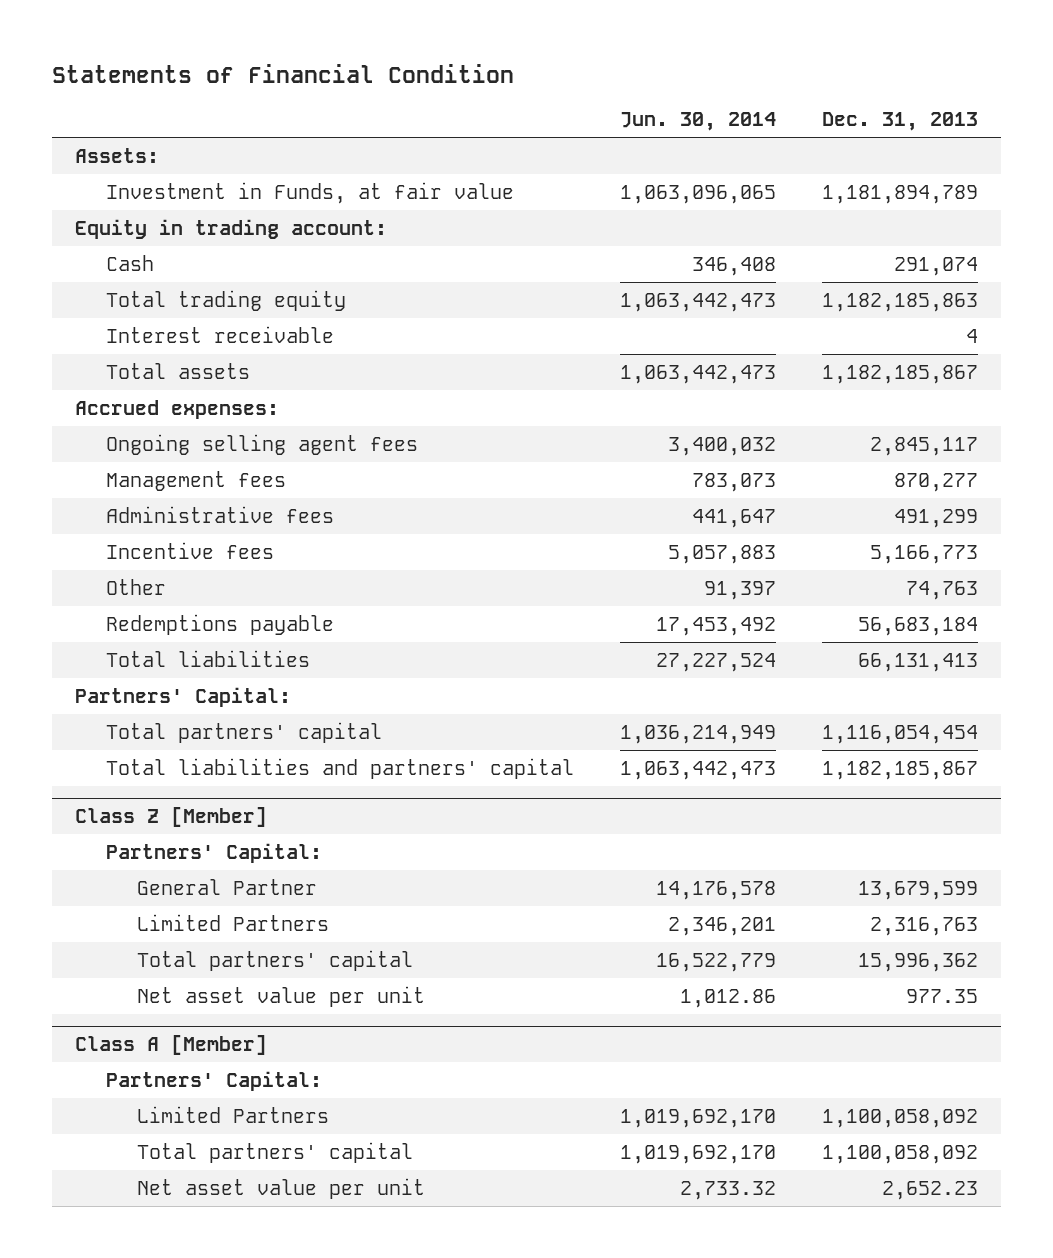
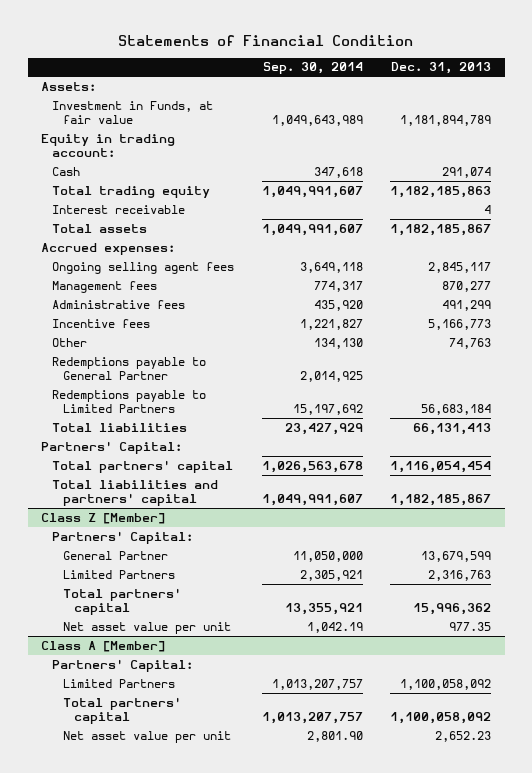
[619,112,776,132] Jun. 30, 2014 -> none
none -> [262,62,363,75] Sep. 30, 2014
none -> [52,356,207,380] Redemptions payable to General Partner
[106,613,335,635] Redemptions payable -> [52,389,207,413] Redemptions payable to Limited Partners

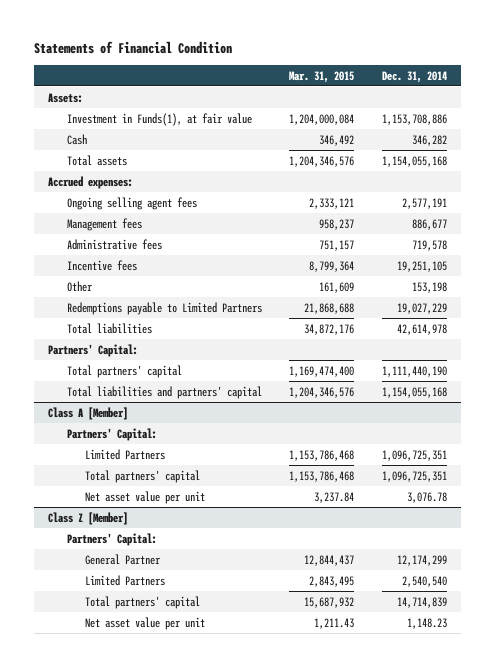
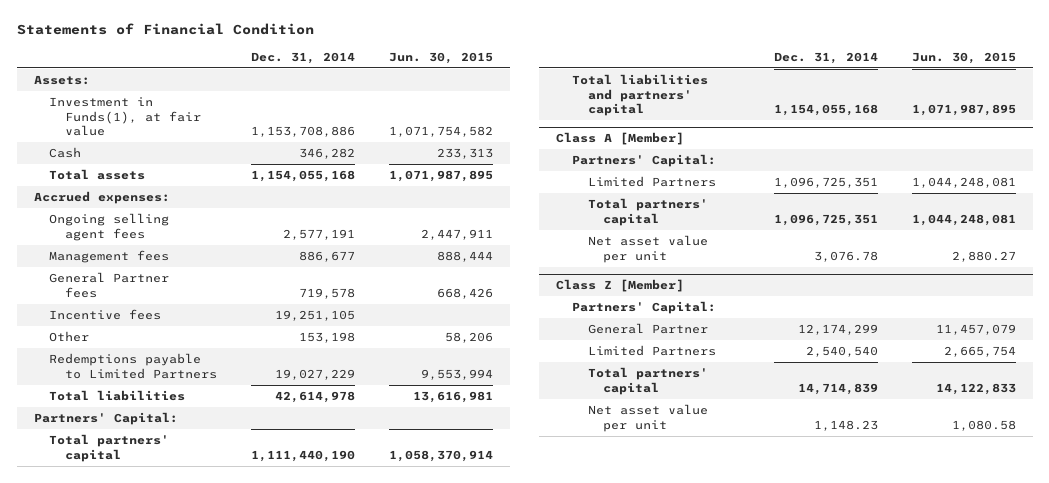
[289,70,355,83] Mar. 31, 2015 -> none
none -> [389,51,494,64] Jun. 30, 2015
[66,238,162,250] Administrative fees -> [49,271,170,298] General Partner fees

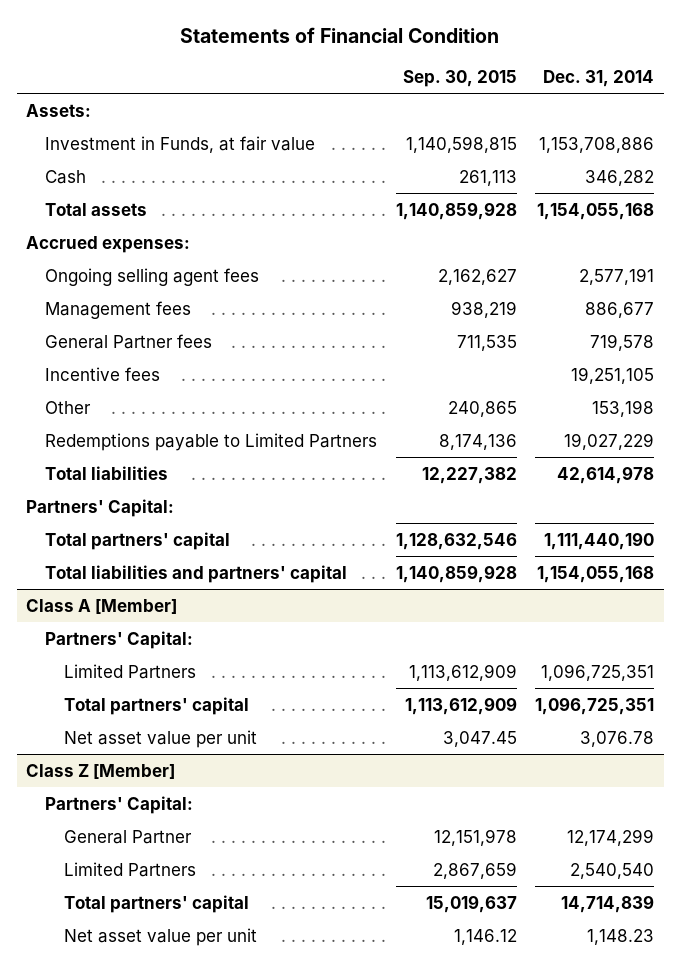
[389,51,494,64] Jun. 30, 2015 -> none
none -> [402,69,517,87] Sep. 30, 2015
[49,96,202,137] Investment in Funds(1), at fair value -> [45,135,316,153] Investment in Funds, at fair value

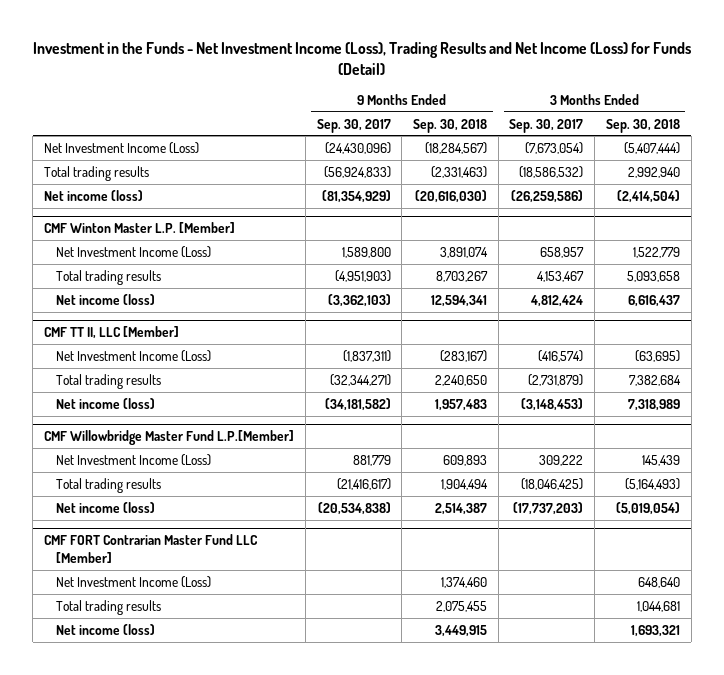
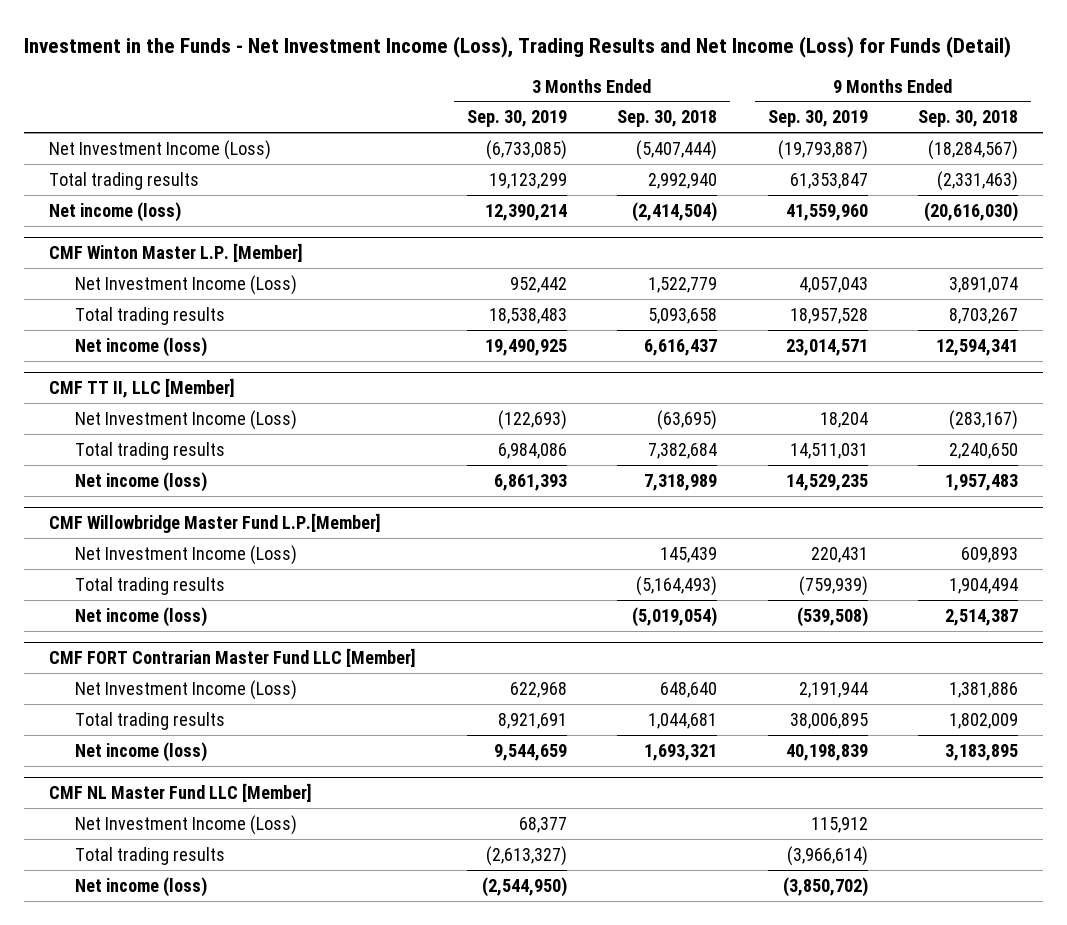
[316,118,391,133] Sep. 30, 2017 -> none
[509,118,584,133] Sep. 30, 2017 -> none
none -> [466,110,567,128] Sep. 30, 2019
none -> [767,110,868,128] Sep. 30, 2019
[440,576,487,588] 1,374,460 -> [949,681,1019,698] 1,381,886
[435,600,487,612] 2,075,455 -> [949,712,1019,729] 1,802,009
[434,624,487,637] 3,449,915 -> [945,743,1019,761] 3,183,895
none -> [49,783,313,803] CMF NL Master Fund LLC [Member]
none -> [75,814,298,835] Net Investment Income (Loss)
none -> [75,846,226,865] Total trading results
none -> [75,876,208,897] Net income (loss)

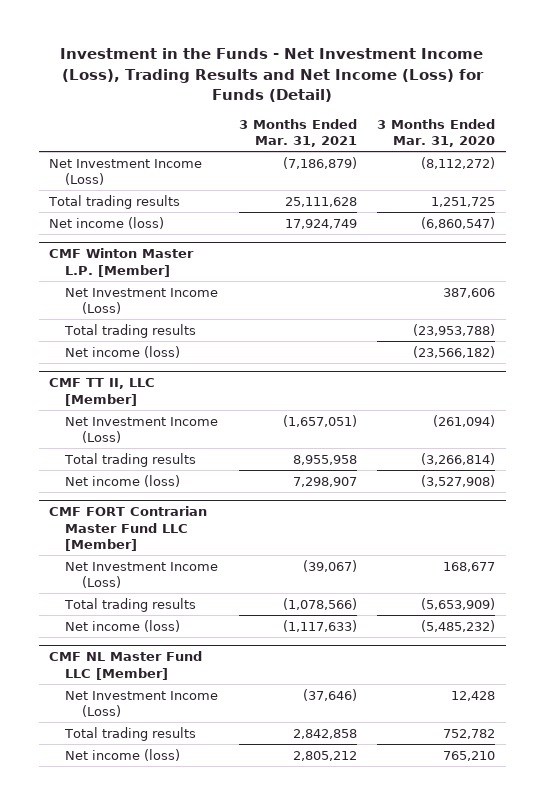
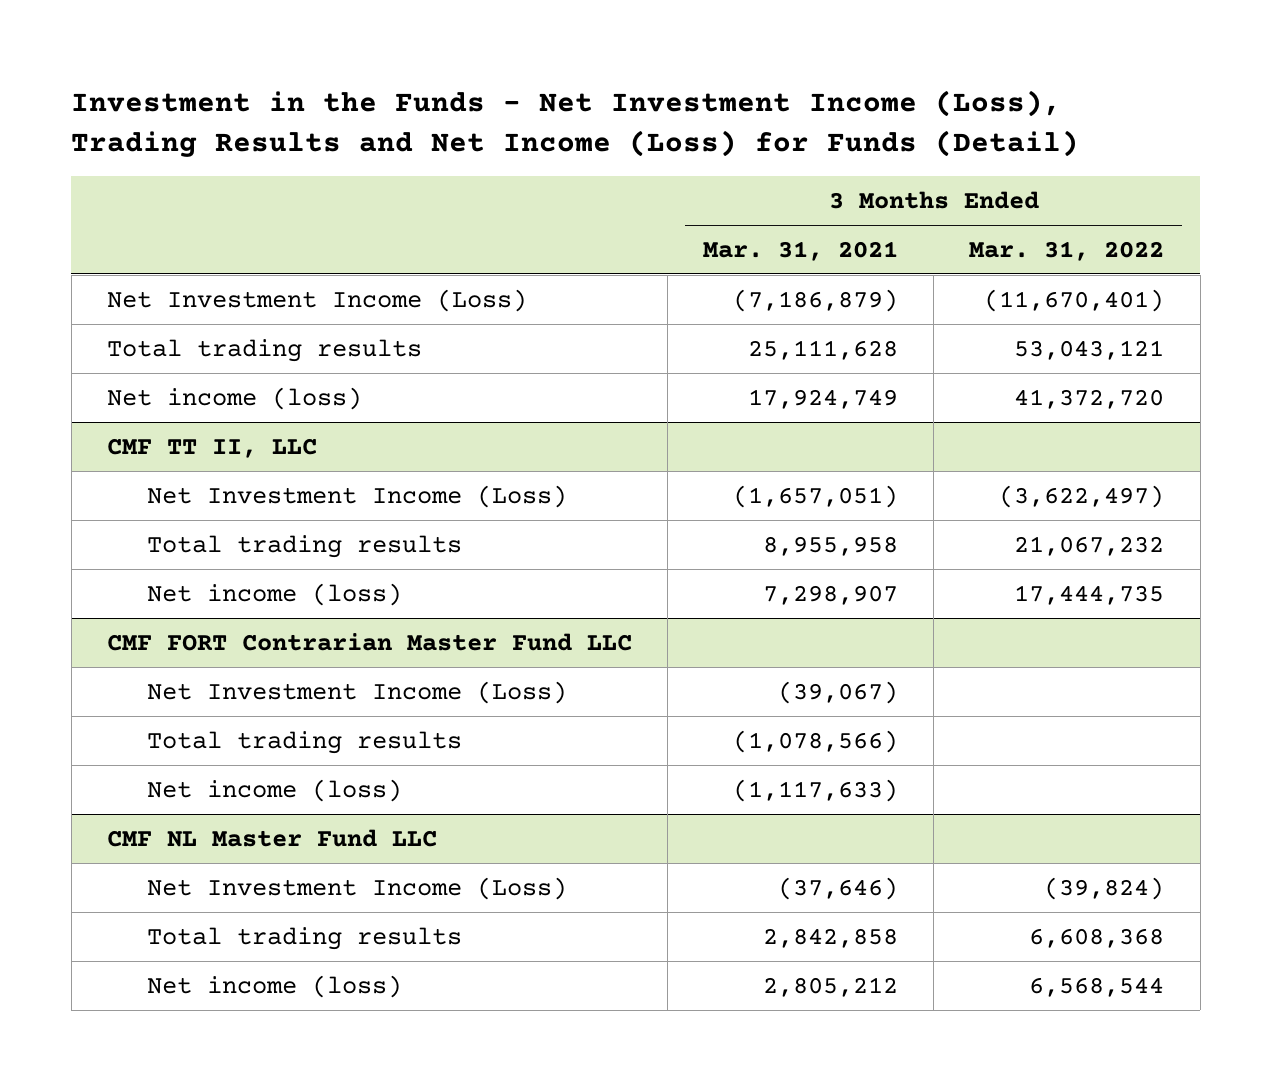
[377,118,496,148] 3 Months Ended Mar. 31, 2020 -> none
none -> [969,240,1165,261] Mar. 31, 2022
[49,247,195,277] CMF Winton Master L.P. [Member] -> none
[65,287,219,315] Net Investment Income (Loss) -> none
[64,323,197,338] Total trading results -> none
[65,345,181,358] Net income (loss) -> none
[49,377,156,406] CMF TT II, LLC [Member] -> [106,437,317,458] CMF TT II, LLC
[49,505,208,552] CMF FORT Contrarian Master Fund LLC [Member] -> [106,632,632,651] CMF FORT Contrarian Master Fund LLC
[49,650,203,680] CMF NL Master Fund LLC [Member] -> [106,828,437,847] CMF NL Master Fund LLC

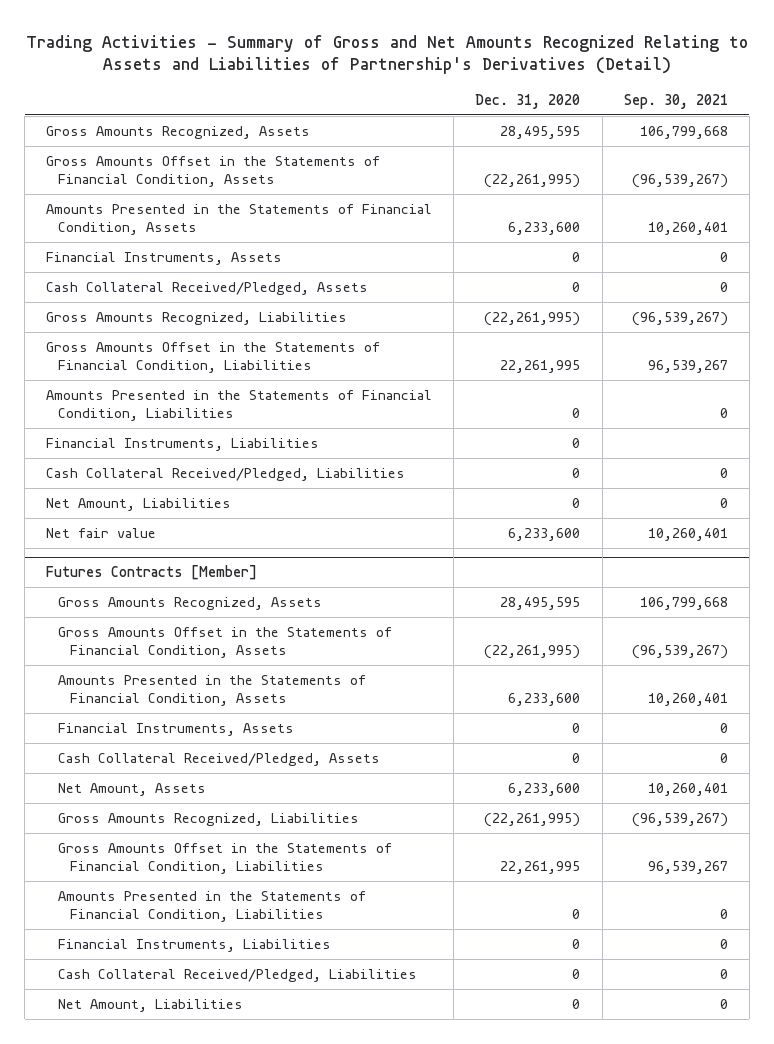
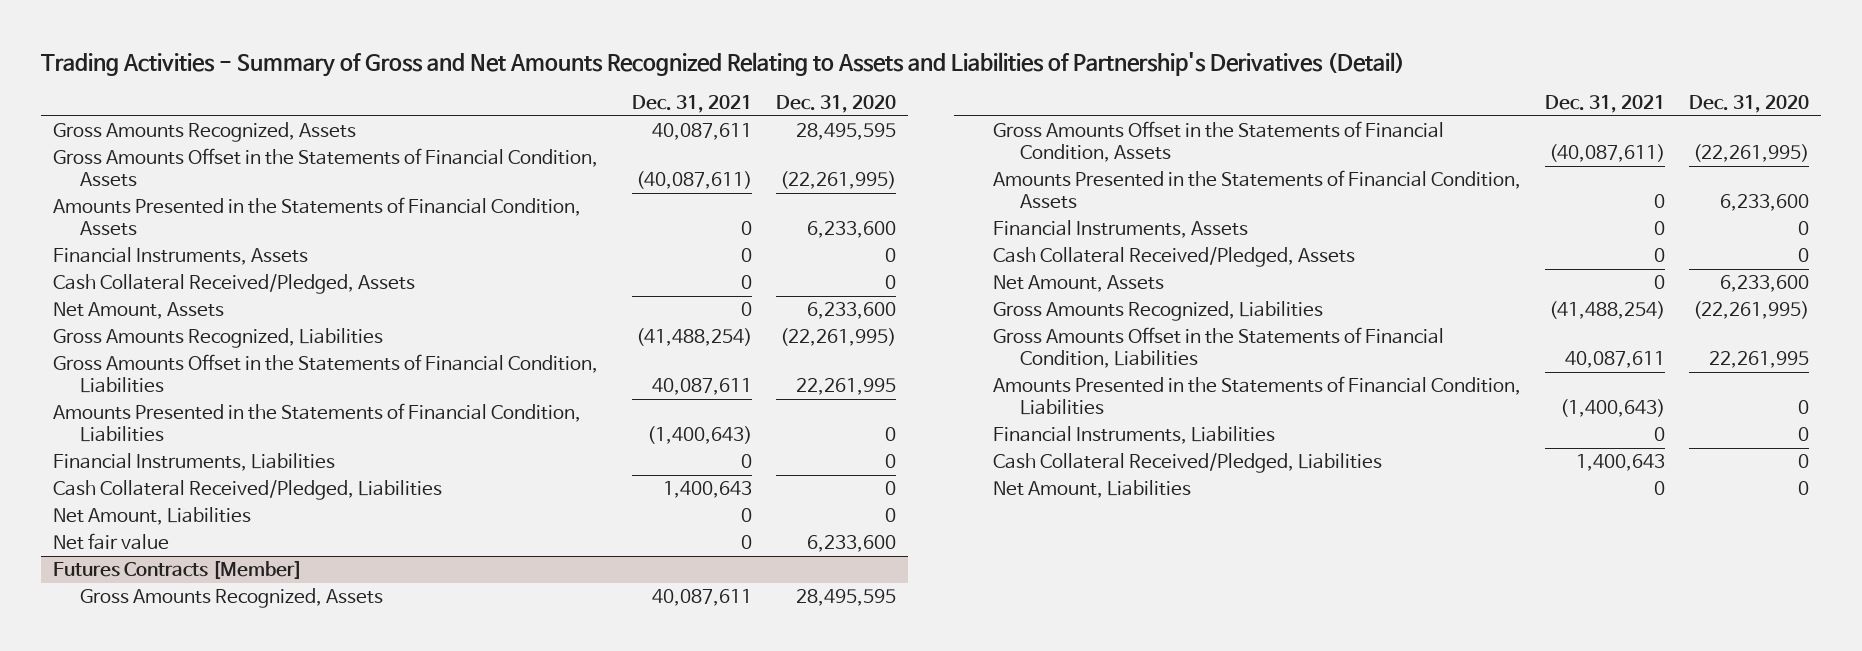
[623,93,728,109] Sep. 30, 2021 -> none
none -> [631,95,752,114] Dec. 31, 2021
none -> [52,302,224,320] Net Amount, Assets

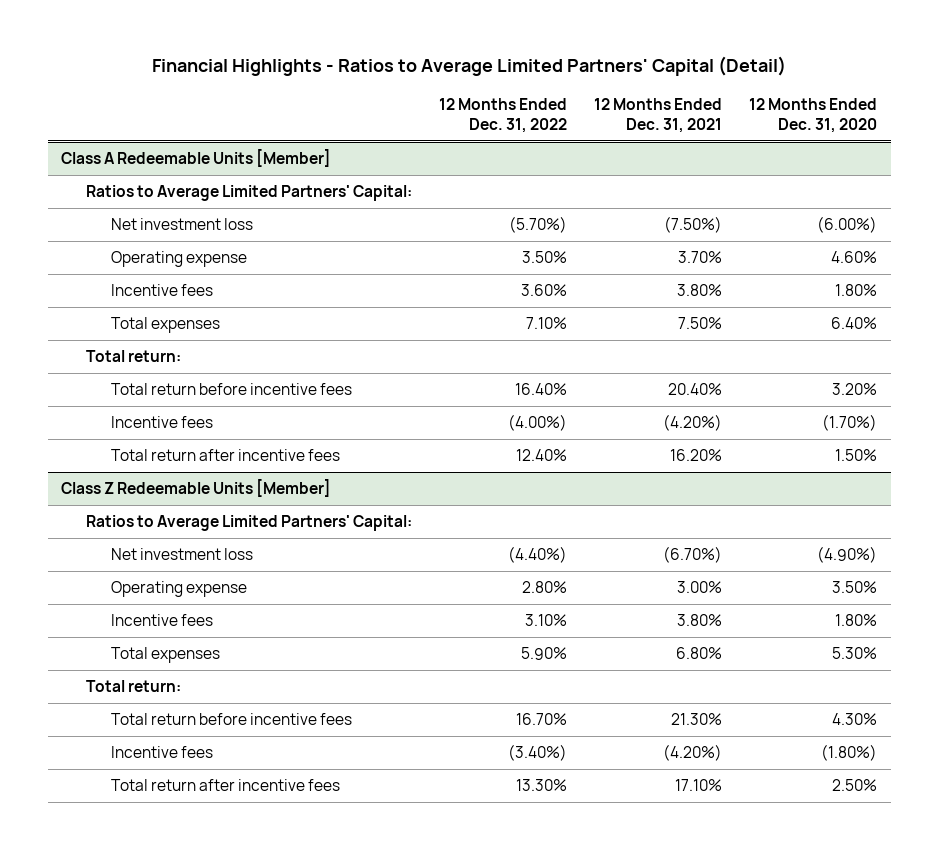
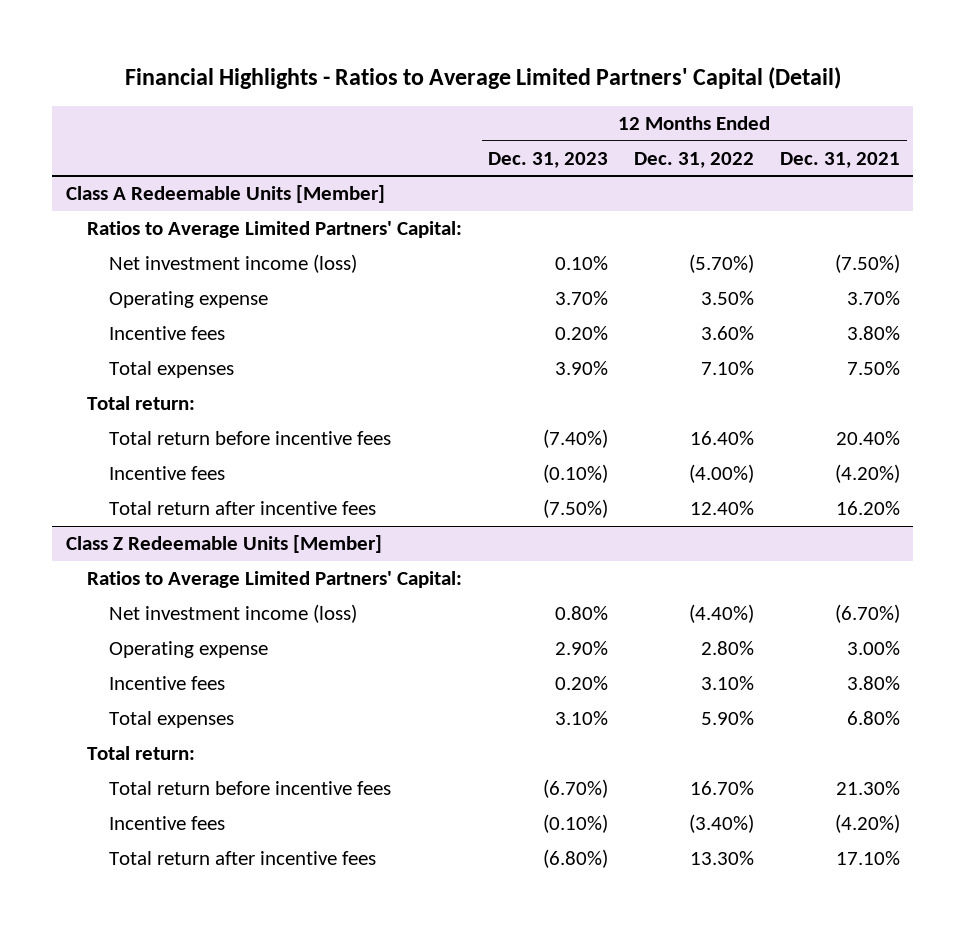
[749,97,878,134] 12 Months Ended Dec. 31, 2020 -> none
none -> [488,151,609,168] Dec. 31, 2023
[110,218,253,231] Net investment loss -> [108,254,357,274] Net investment income (loss)
[110,548,253,561] Net investment loss -> [108,604,357,624] Net investment income (loss)

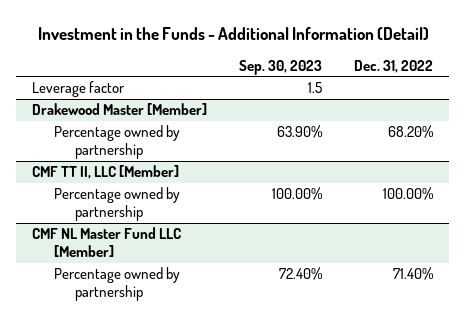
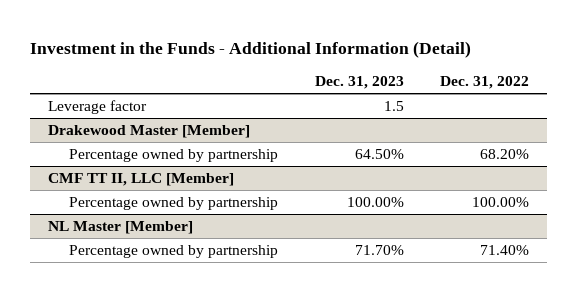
[239,59,323,75] Sep. 30, 2023 -> none
none -> [314,76,404,90] Dec. 31, 2023
[32,227,182,258] CMF NL Master Fund LLC [Member] -> [47,221,193,235] NL Master [Member]

